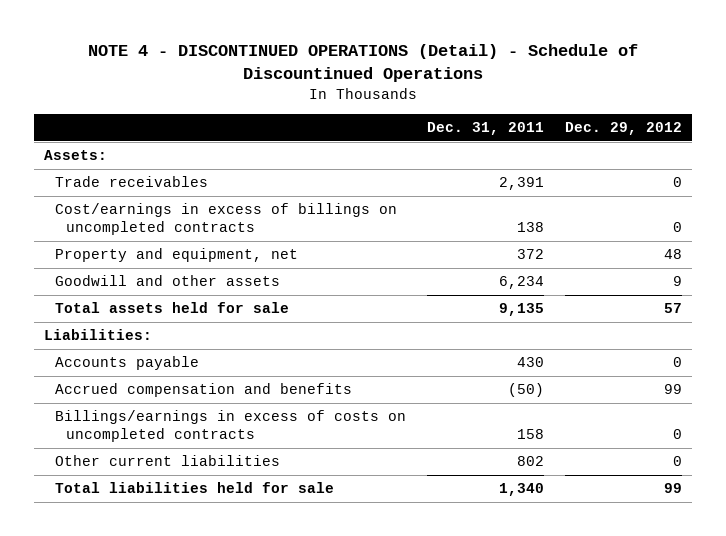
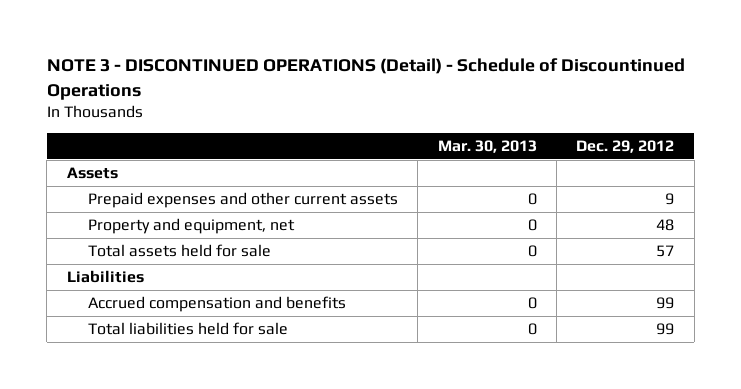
[88,44,639,83] NOTE 4 - DISCONTINUED OPERATIONS (Detail) - Schedule of Discountinued Operations -> [46,58,685,100] NOTE 3 - DISCONTINUED OPERATIONS (Detail) - Schedule of Discountinued Operations
[427,121,545,135] Dec. 31, 2011 -> none
none -> [437,140,537,154] Mar. 30, 2013
[55,176,209,188] Trade receivables -> none
[55,203,398,236] Cost/earnings in excess of billings on uncompleted contracts -> none
[44,150,108,161] Assets: -> [66,167,118,180] Assets
none -> [87,192,398,209] Prepaid expenses and other current assets
[55,275,281,287] Goodwill and other assets -> none
[55,356,200,371] Accounts payable -> none
[44,329,153,341] Liabilities: -> [66,270,144,284] Liabilities
[55,410,407,443] Billings/earnings in excess of costs on uncompleted contracts -> none
[55,455,281,467] Other current liabilities -> none

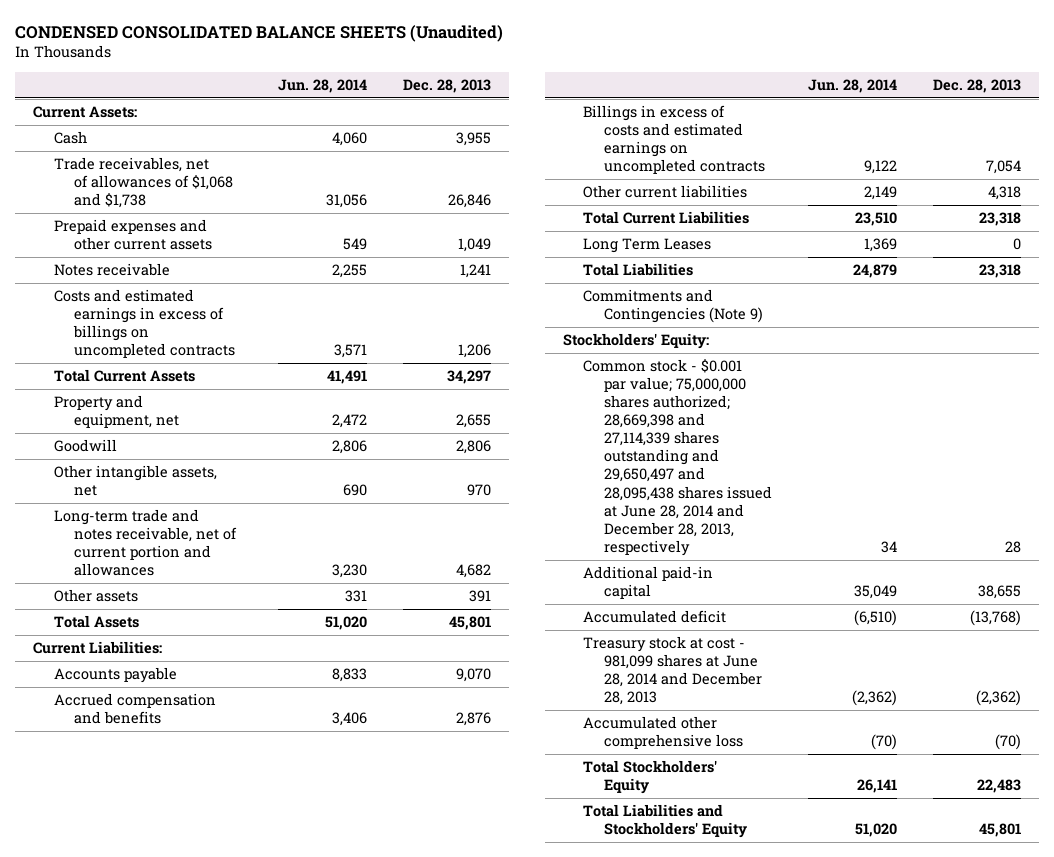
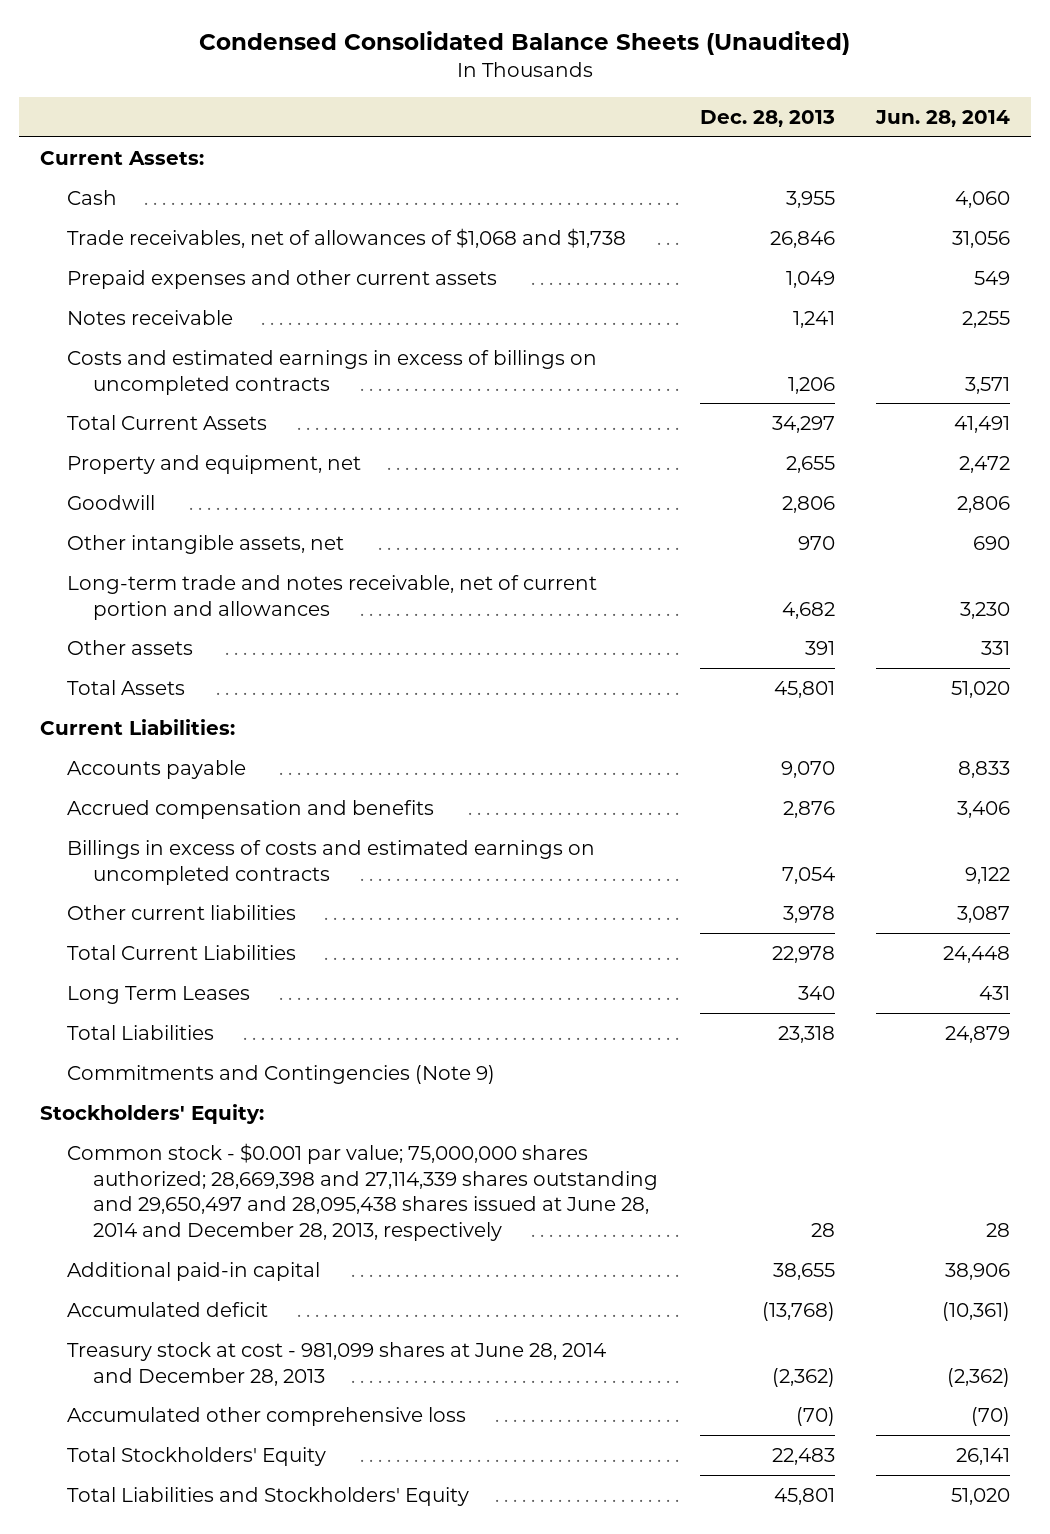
[15,24,504,42] CONDENSED CONSOLIDATED BALANCE SHEETS (Unaudited) -> [198,31,850,56] Condensed Consolidated Balance Sheets (Unaudited)
[863,186,897,201] 2,149 -> [956,905,1010,923] 3,087
[987,186,1021,201] 4,318 -> [782,905,835,923] 3,978
[854,212,897,227] 23,510 -> [942,945,1010,963] 24,448
[978,212,1021,227] 23,318 -> [771,945,835,963] 22,978
[863,238,897,253] 1,369 -> [978,985,1010,1000] 431
[1012,238,1021,251] 0 -> [797,985,835,1000] 340
[880,540,897,553] 34 -> [985,1222,1010,1237] 28
[853,585,897,600] 35,049 -> [944,1262,1010,1280] 38,906
[853,610,897,627] (6,510) -> [941,1301,1010,1321] (10,361)

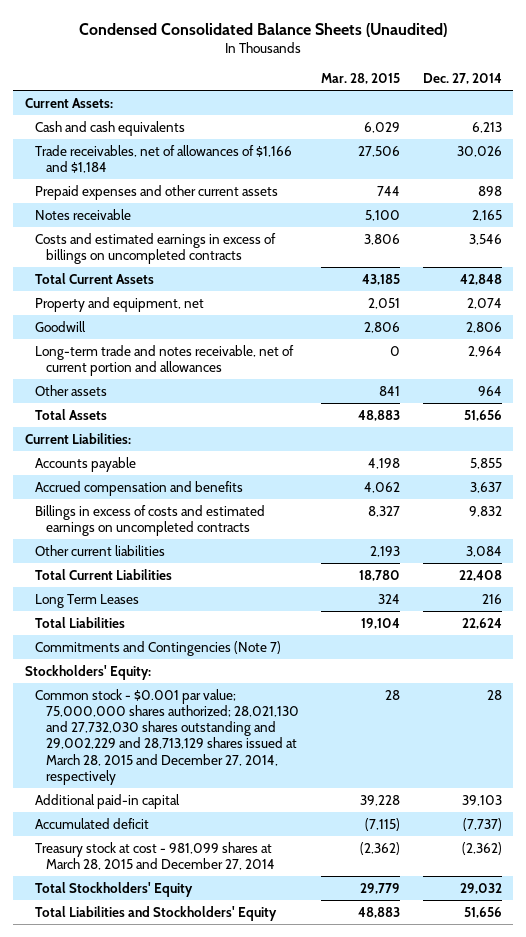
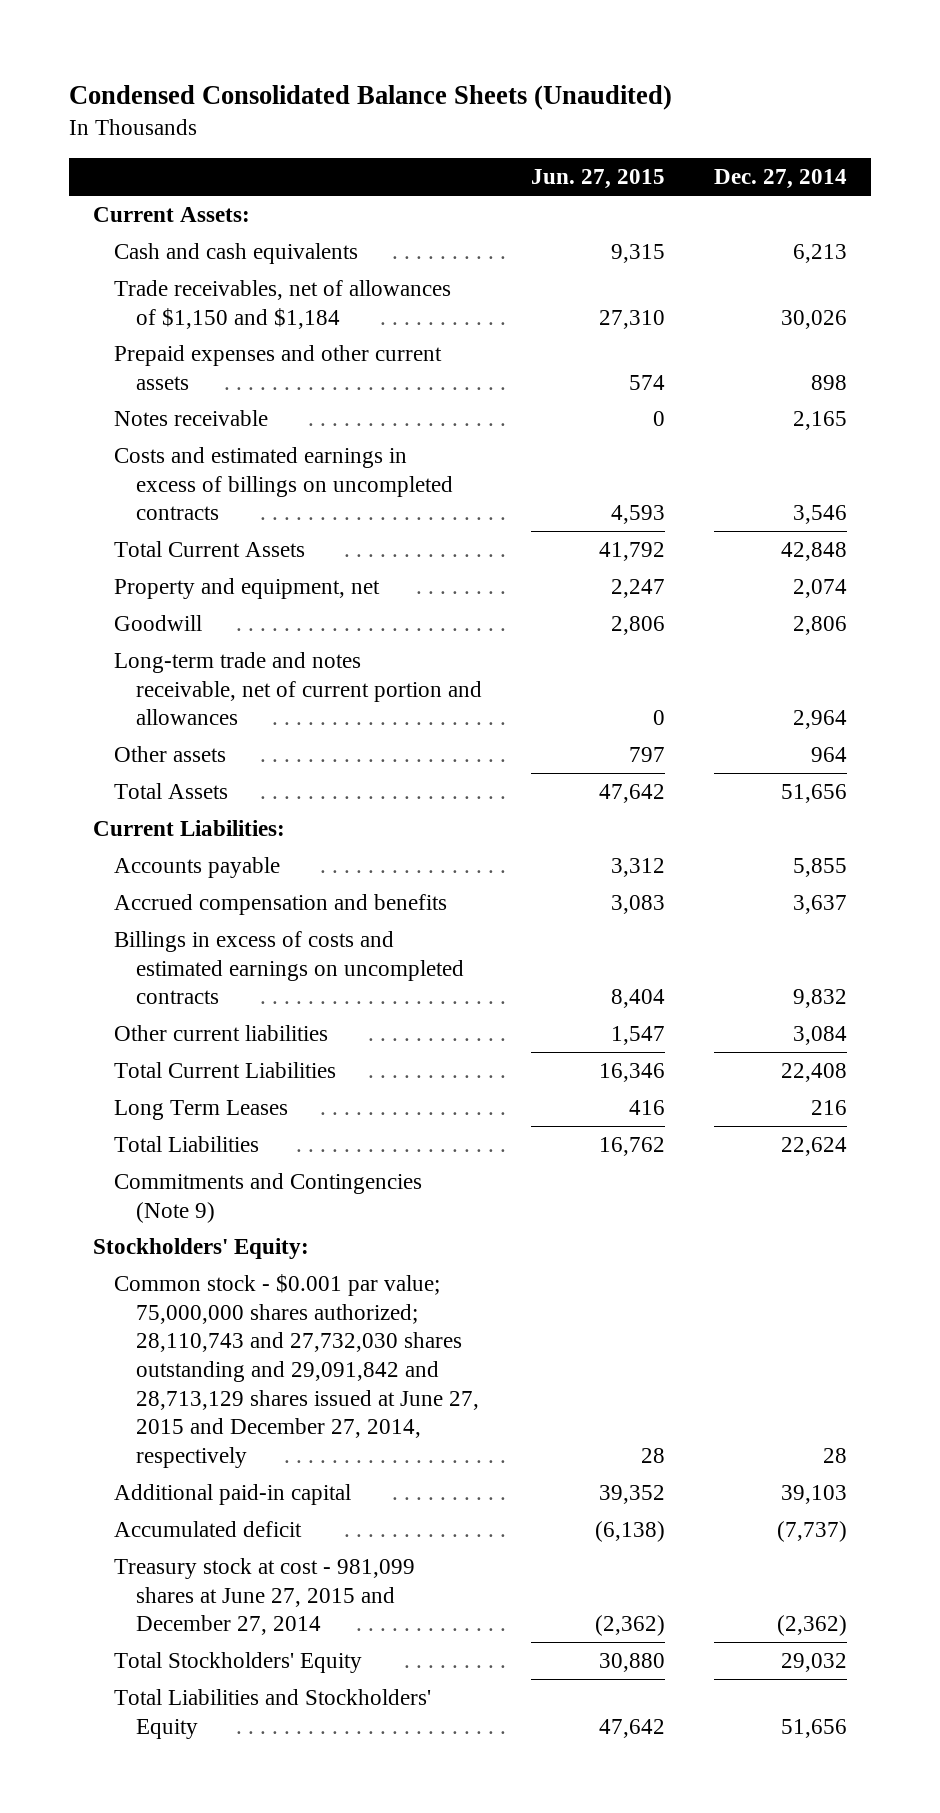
[321,73,401,85] Mar. 28, 2015 -> none
none -> [530,169,665,190] Jun. 27, 2015
[35,144,293,173] Trade receivables, net of allowances of $1,166 and $1,184 -> [114,279,452,329] Trade receivables, net of allowances of $1,150 and $1,184
[35,640,282,656] Commitments and Contingencies (Note 7) -> [114,1172,423,1223] Commitments and Contingencies (Note 9)
[35,688,299,785] Common stock - $0.001 par value; 75,000,000 shares authorized; 28,021,130 and 27,732,030 shares outstanding and 29,002,229 and 28,713,129 shares issued at March 28, 2015 and December 27, 2014, respectively -> [114,1273,479,1469] Common stock - $0.001 par value; 75,000,000 shares authorized; 28,110,743 and 27,732,030 shares outstanding and 29,091,842 and 28,713,129 shares issued at June 27, 2015 and December 27, 2014, respectively
[35,841,275,870] Treasury stock at cost - 981,099 shares at March 28, 2015 and December 27, 2014 -> [114,1557,416,1636] Treasury stock at cost - 981,099 shares at June 27, 2015 and December 27, 2014

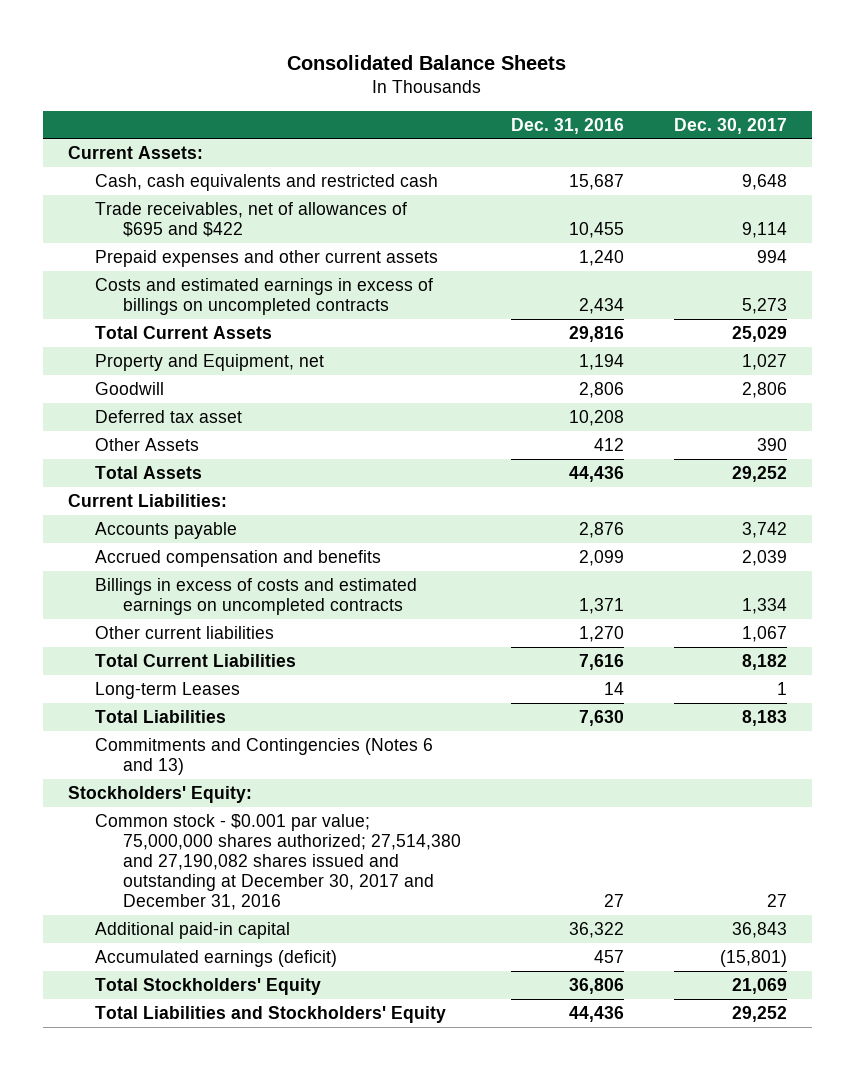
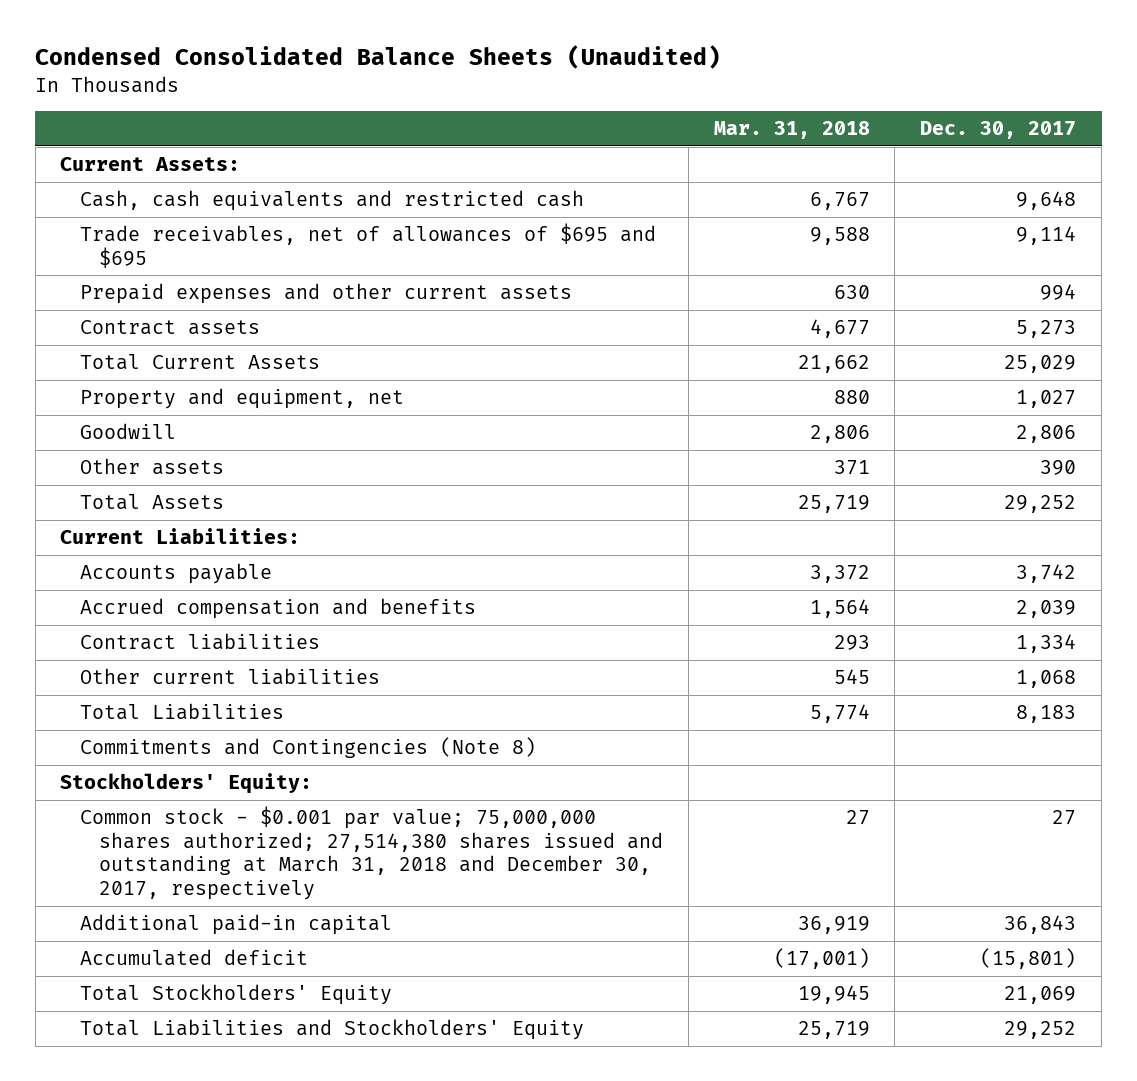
[287,54,567,70] Consolidated Balance Sheets -> [35,45,722,70] Condensed Consolidated Balance Sheets (Unaudited)
[510,117,624,134] Dec. 31, 2016 -> none
none -> [713,121,870,140] Mar. 31, 2018
[95,201,408,237] Trade receivables, net of allowances of $695 and $422 -> [79,223,656,268] Trade receivables, net of allowances of $695 and $695
[95,277,434,315] Costs and estimated earnings in excess of billings on uncompleted contracts -> [79,320,260,336] Contract assets
[95,353,325,371] Property and Equipment, net -> [79,388,404,410] Property and equipment, net
[95,409,243,423] Deferred tax asset -> none
[95,437,200,451] Other Assets -> [79,458,224,476] Other assets
[95,653,297,667] Total Current Liabilities -> none
[95,681,241,699] Long-term Leases -> none
[95,577,418,615] Billings in excess of costs and estimated earnings on uncompleted contracts -> [79,633,320,651] Contract liabilities
[741,625,787,642] 1,067 -> [1016,670,1077,689] 1,068
[95,737,434,775] Commitments and Contingencies (Notes 6 and 13) -> [79,737,536,759] Commitments and Contingencies (Note 8)
[95,813,461,911] Common stock - $0.001 par value; 75,000,000 shares authorized; 27,514,380 and 27,190,082 shares issued and outstanding at December 30, 2017 and December 31, 2016 -> [79,806,663,901] Common stock - $0.001 par value; 75,000,000 shares authorized; 27,514,380 shares issued and outstanding at March 31, 2018 and December 30, 2017, respectively
[95,949,338,967] Accumulated earnings (deficit) -> [79,949,308,967] Accumulated deficit

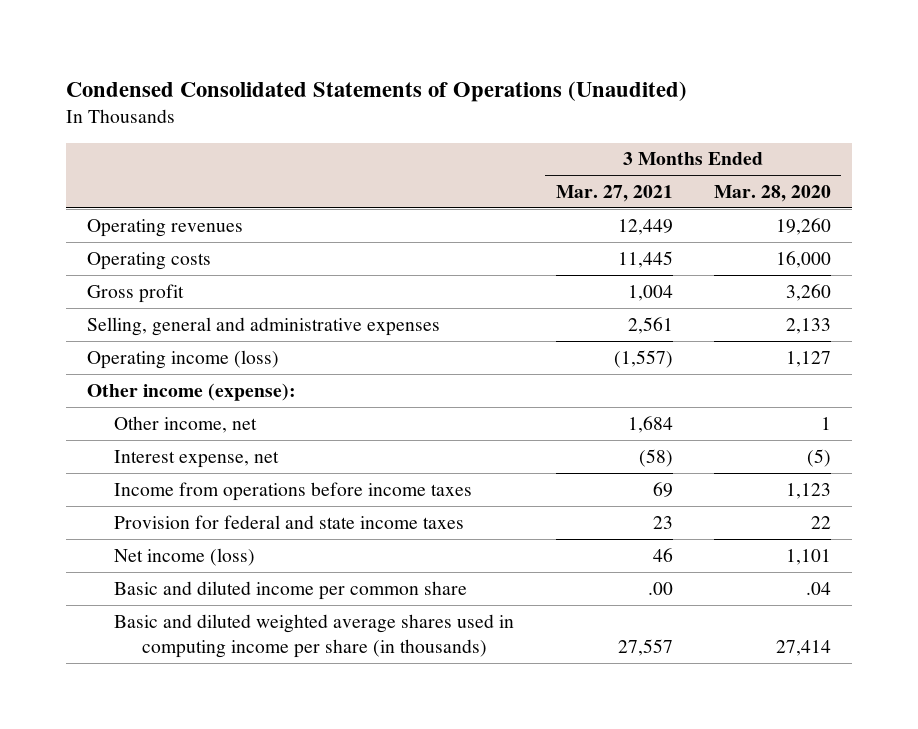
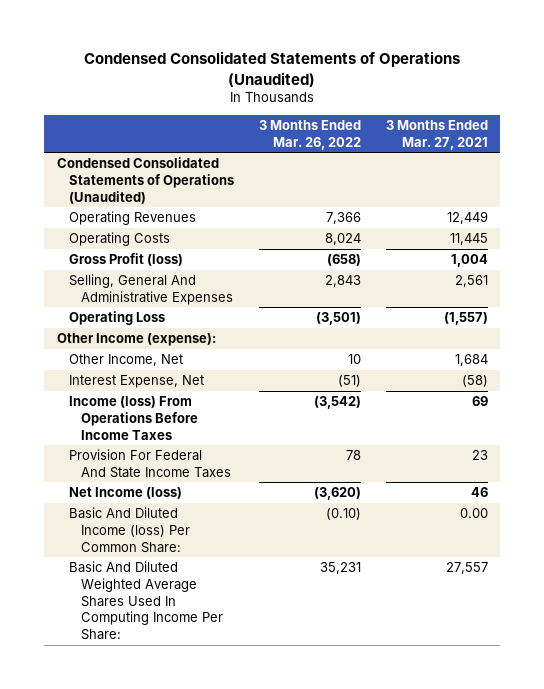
[714,184,832,202] Mar. 28, 2020 -> none
none -> [258,120,361,150] 3 Months Ended Mar. 26, 2022
none -> [56,157,234,204] Condensed Consolidated Statements of Operations (Unaudited)
[86,218,243,237] Operating revenues -> [68,211,196,226] Operating Revenues
[86,251,211,270] Operating costs -> [68,232,170,247] Operating Costs
[86,283,184,303] Gross profit -> [68,253,183,267] Gross Profit (loss)
[86,316,440,336] Selling, general and administrative expenses -> [68,274,234,305] Selling, General And Administrative Expenses
[86,349,279,369] Operating income (loss) -> [68,311,165,326] Operating Loss
[86,382,296,401] Other income (expense): -> [56,333,216,347] Other Income (expense):
[114,415,258,433] Other income, net -> [68,354,183,367] Other Income, Net
[114,449,280,468] Interest expense, net -> [68,375,204,389] Interest Expense, Net
[114,481,473,501] Income from operations before income taxes -> [68,396,199,440] Income (loss) From Operations Before Income Taxes
[114,514,465,529] Provision for federal and state income taxes -> [68,449,232,478] Provision For Federal And State Income Taxes
[114,547,256,566] Net income (loss) -> [68,487,182,500] Net Income (loss)
[114,580,468,600] Basic and diluted income per common share -> [68,507,191,553] Basic And Diluted Income (loss) Per Common Share:
[647,581,673,595] .00 -> [459,508,488,519] 0.00
[114,613,515,658] Basic and diluted weighted average shares used in computing income per share (in thousands) -> [68,561,224,641] Basic And Diluted Weighted Average Shares Used In Computing Income Per Share:

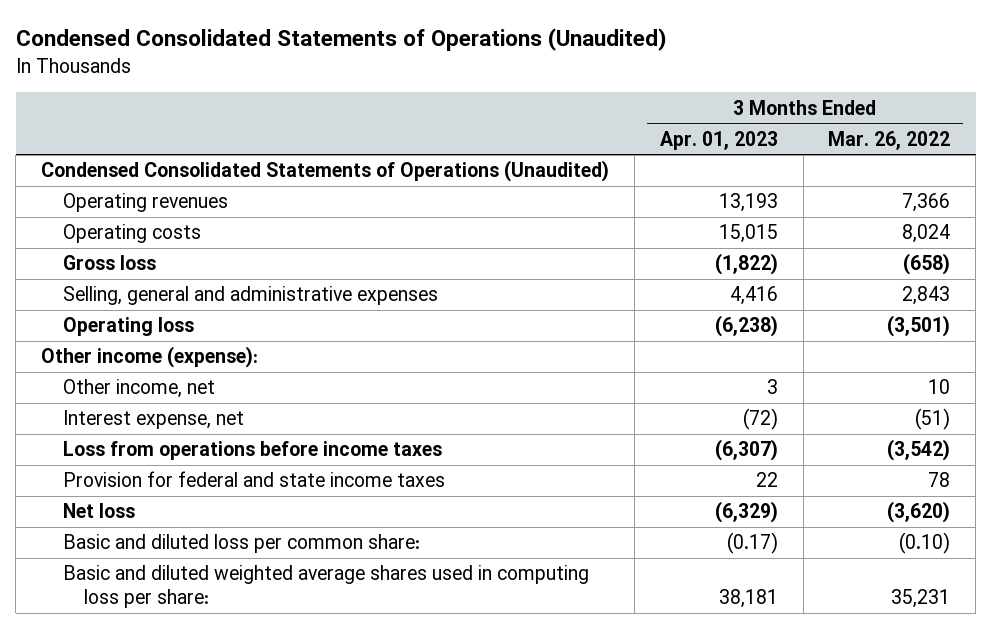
[385,120,488,150] 3 Months Ended Mar. 27, 2021 -> none
none -> [659,130,778,150] Apr. 01, 2023
[68,211,196,226] Operating Revenues -> [62,193,228,213] Operating revenues
[68,232,170,247] Operating Costs -> [62,224,201,244] Operating costs
[68,253,183,267] Gross Profit (loss) -> [62,255,156,271] Gross loss
[68,274,234,305] Selling, General And Administrative Expenses -> [62,286,438,306] Selling, general and administrative expenses
[68,311,165,326] Operating Loss -> [62,317,194,337] Operating loss
[56,333,216,347] Other Income (expense): -> [41,346,259,369] Other income (expense):
[68,354,183,367] Other Income, Net -> [62,379,215,399] Other income, net
[68,375,204,389] Interest Expense, Net -> [62,410,244,430] Interest expense, net
[68,396,199,440] Income (loss) From Operations Before Income Taxes -> [62,441,442,461] Loss from operations before income taxes
[68,449,232,478] Provision For Federal And State Income Taxes -> [62,471,445,488] Provision for federal and state income taxes
[68,487,182,500] Net Income (loss) -> [62,503,135,519] Net loss
[68,507,191,553] Basic And Diluted Income (loss) Per Common Share: -> [62,534,420,554] Basic and diluted loss per common share:
[68,561,224,641] Basic And Diluted Weighted Average Shares Used In Computing Income Per Share: -> [62,565,589,609] Basic and diluted weighted average shares used in computing loss per share:

